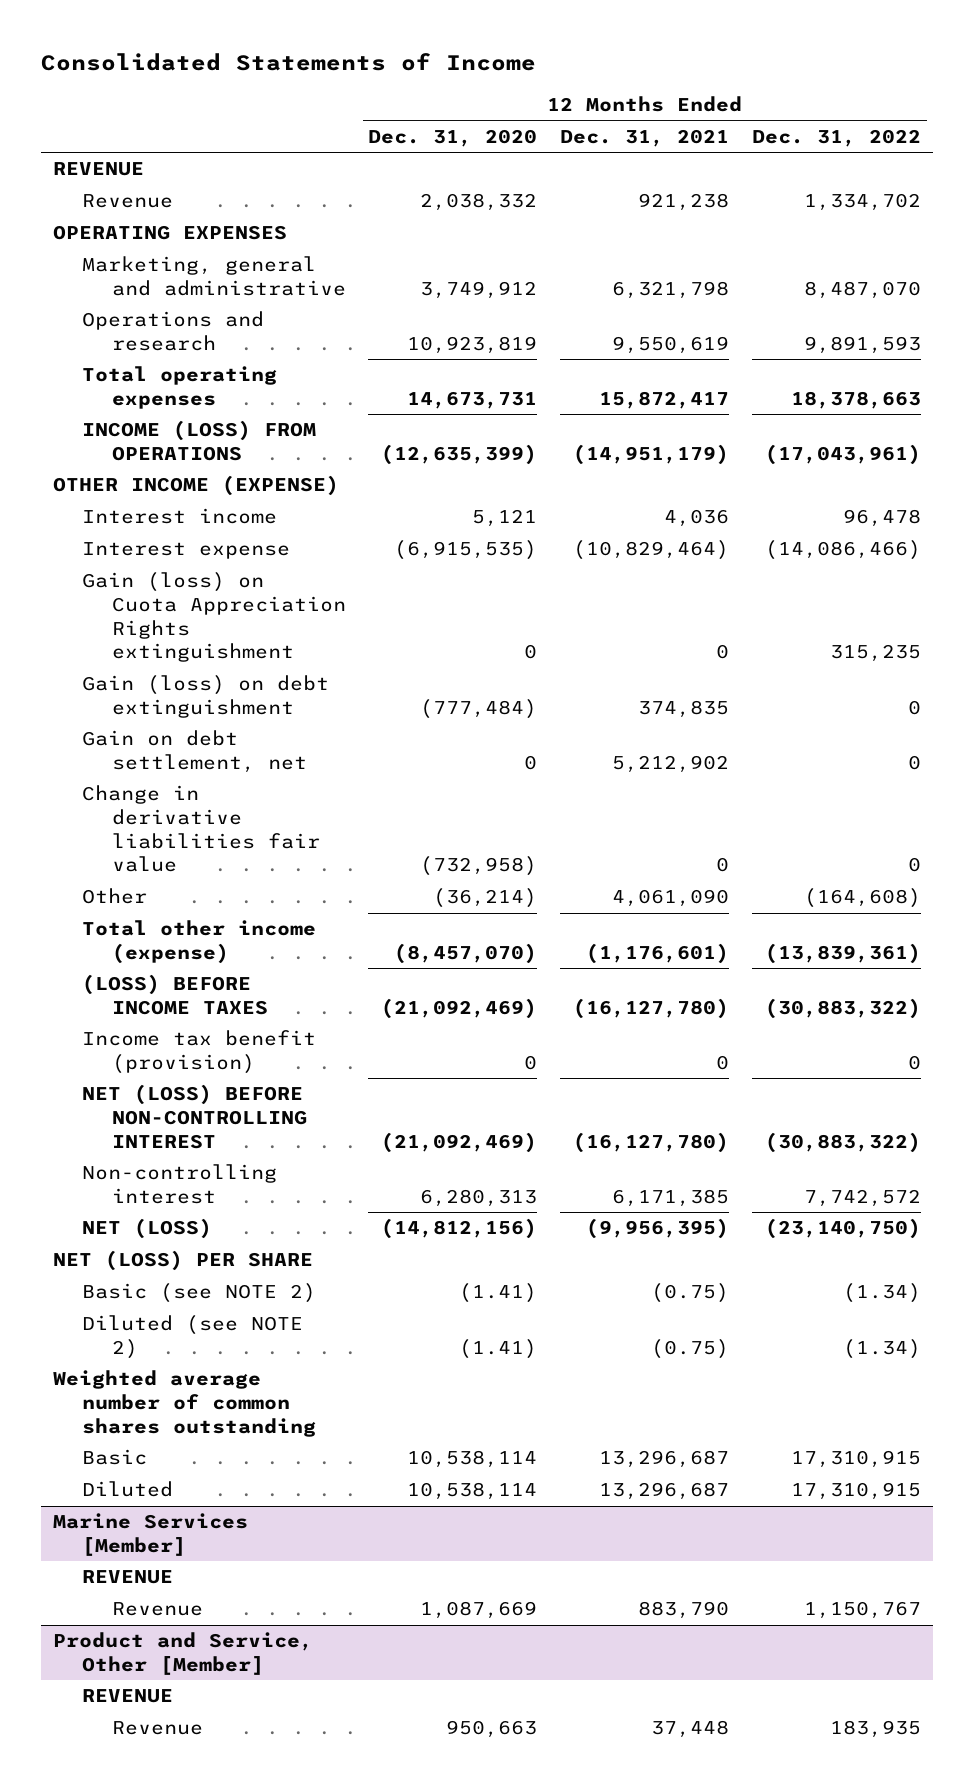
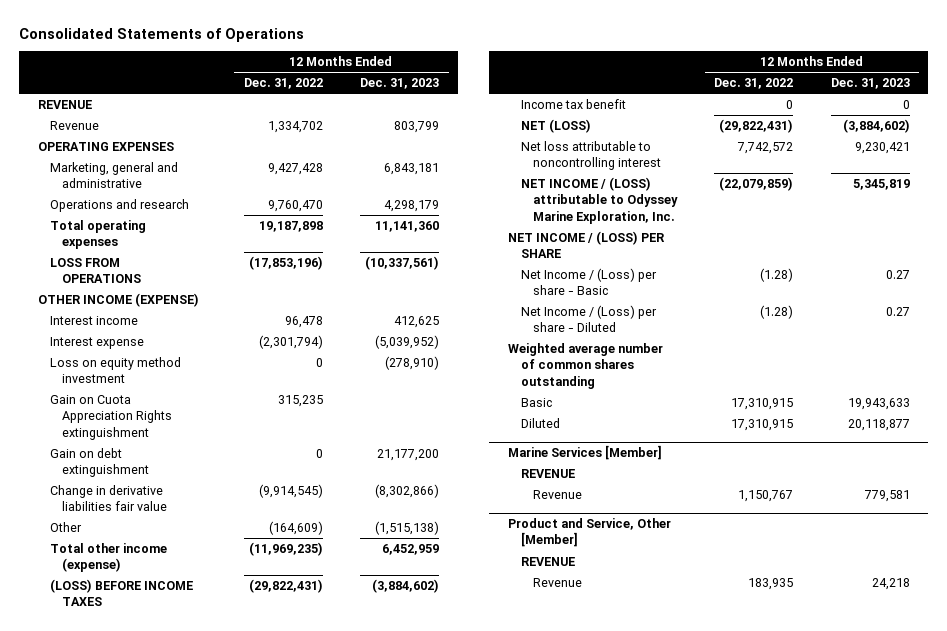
[41,53,537,72] Consolidated Statements of Income -> [18,27,304,42] Consolidated Statements of Operations
[368,128,538,147] Dec. 31, 2020 -> none
[560,128,730,147] Dec. 31, 2021 -> none
none -> [360,78,440,90] Dec. 31, 2023
[804,280,922,299] 8,487,070 -> [267,163,323,176] 9,427,428
[804,335,922,354] 9,891,593 -> [267,200,323,213] 9,760,470
[791,390,922,409] 18,378,663 -> [258,221,323,233] 19,187,898
[82,420,317,461] INCOME (LOSS) FROM OPERATIONS -> [50,258,142,284] LOSS FROM OPERATIONS
[765,443,922,465] (17,043,961) -> [248,256,323,271] (17,853,196)
[82,730,307,773] Gain on debt settlement, net -> none
[82,1283,317,1304] Basic (see NOTE 2) -> none
[82,1315,304,1359] Diluted (see NOTE 2) -> none
[765,540,922,561] (14,086,466) -> [258,335,323,350] (2,301,794)
none -> [50,357,182,384] Loss on equity method investment
[82,572,346,663] Gain (loss) on Cuota Appreciation Rights extinguishment -> [50,395,173,440] Gain on Cuota Appreciation Rights extinguishment
[82,675,330,718] Gain (loss) on debt extinguishment -> [50,448,150,478] Gain on debt extinguishment
[908,857,922,873] 0 -> [258,484,323,499] (9,914,545)
[804,888,922,909] (164,608) -> [268,521,323,536] (164,609)
[765,942,922,964] (13,839,361) -> [248,542,323,557] (11,969,235)
[765,997,922,1019] (30,883,322) -> [248,579,323,594] (29,822,431)
[82,1030,317,1074] Income tax benefit (provision) -> [520,99,626,110] Income tax benefit
[82,1084,307,1149] NET (LOSS) BEFORE NON-CONTROLLING INTEREST -> [520,119,591,134] NET (LOSS)
[765,1131,922,1153] (30,883,322) -> [719,119,794,134] (29,822,431)
[82,1164,278,1204] Non-controlling interest -> [520,141,661,171] Net loss attributable to noncontrolling interest
[82,1218,213,1240] NET (LOSS) -> [520,177,678,224] NET INCOME / (LOSS) attributable to Odyssey Marine Exploration, Inc.
[765,1218,922,1240] (23,140,750) -> [719,177,794,192] (22,079,859)
[52,1250,313,1272] NET (LOSS) PER SHARE -> [508,231,666,259] NET INCOME / (LOSS) PER SHARE
none -> [520,268,657,296] Net Income / (Loss) per share - Basic
none -> [520,305,657,333] Net Income / (Loss) per share - Diluted

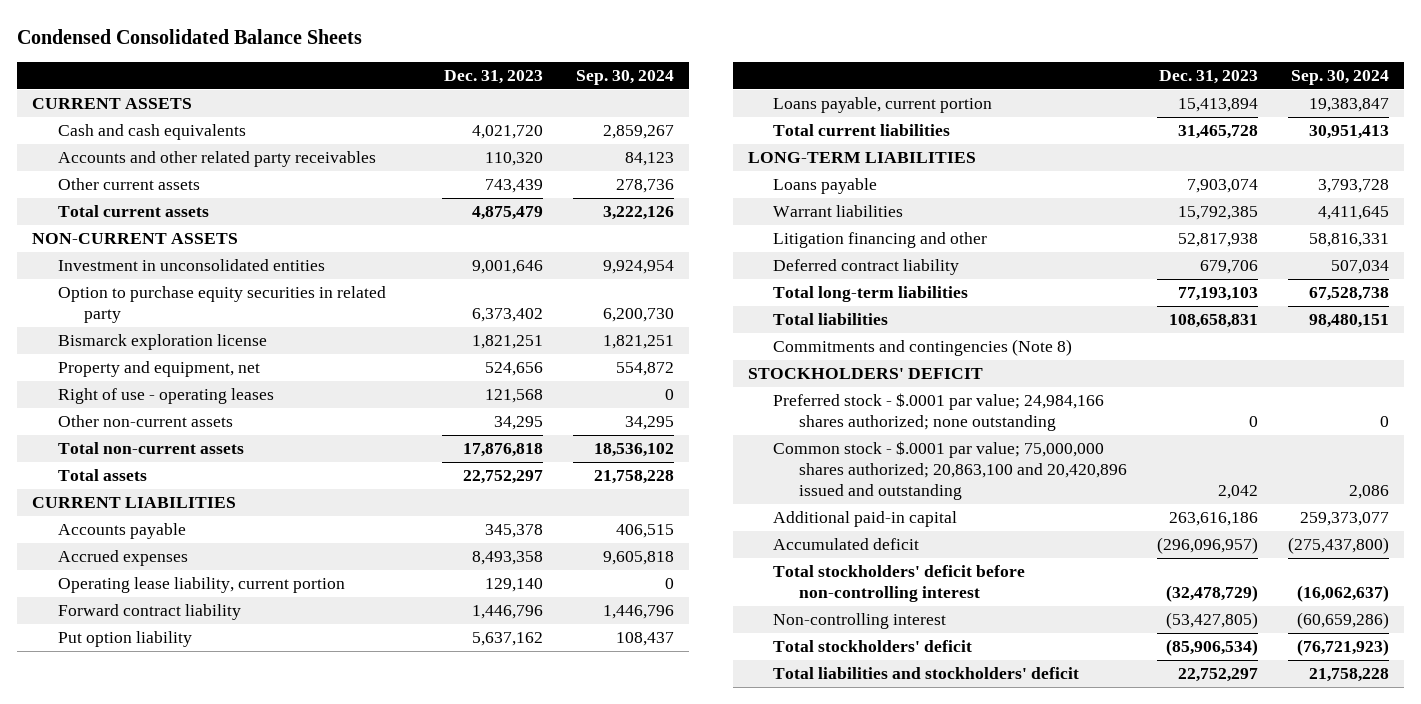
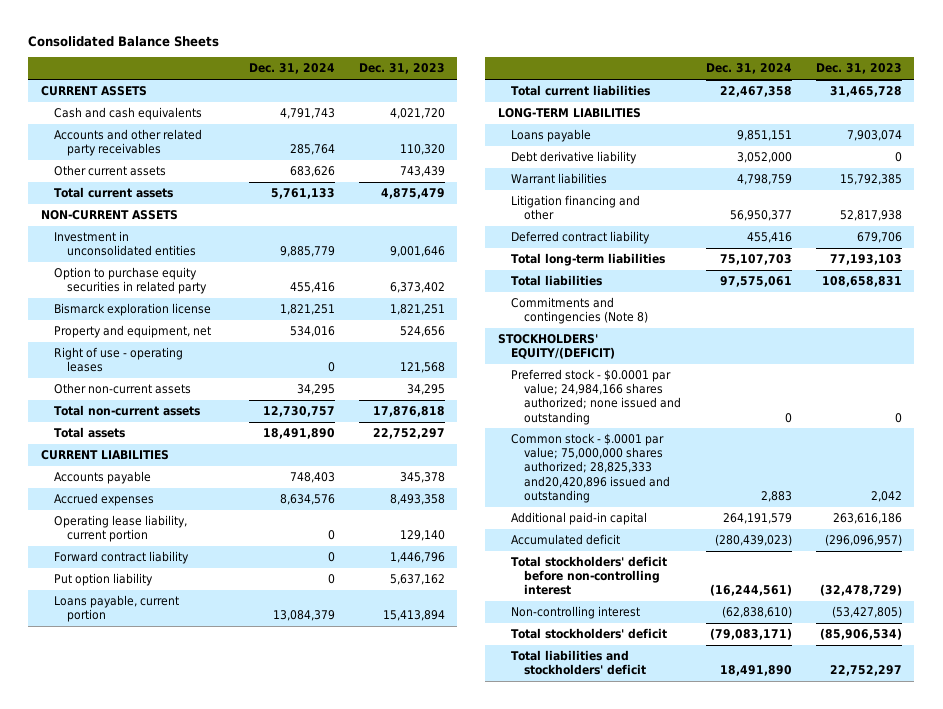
[17,29,363,45] Condensed Consolidated Balance Sheets -> [28,35,220,47] Consolidated Balance Sheets
[575,70,674,86] Sep. 30, 2024 -> none
none -> [248,63,335,75] Dec. 31, 2024
none -> [510,151,637,165] Debt derivative liability
[747,368,983,380] STOCKHOLDERS' DEFICIT -> [497,334,615,360] STOCKHOLDERS' EQUITY/(DEFICIT)
[773,393,1105,432] Preferred stock - $.0001 par value; 24,984,166 shares authorized; none outstanding -> [510,369,682,425] Preferred stock - $0.0001 par value; 24,984,166 shares authorized; none issued and outstanding
[773,441,1127,501] Common stock - $.0001 par value; 75,000,000 shares authorized; 20,863,100 and 20,420,896 issued and outstanding -> [510,433,671,503] Common stock - $.0001 par value; 75,000,000 shares authorized; 28,825,333 and20,420,896 issued and outstanding

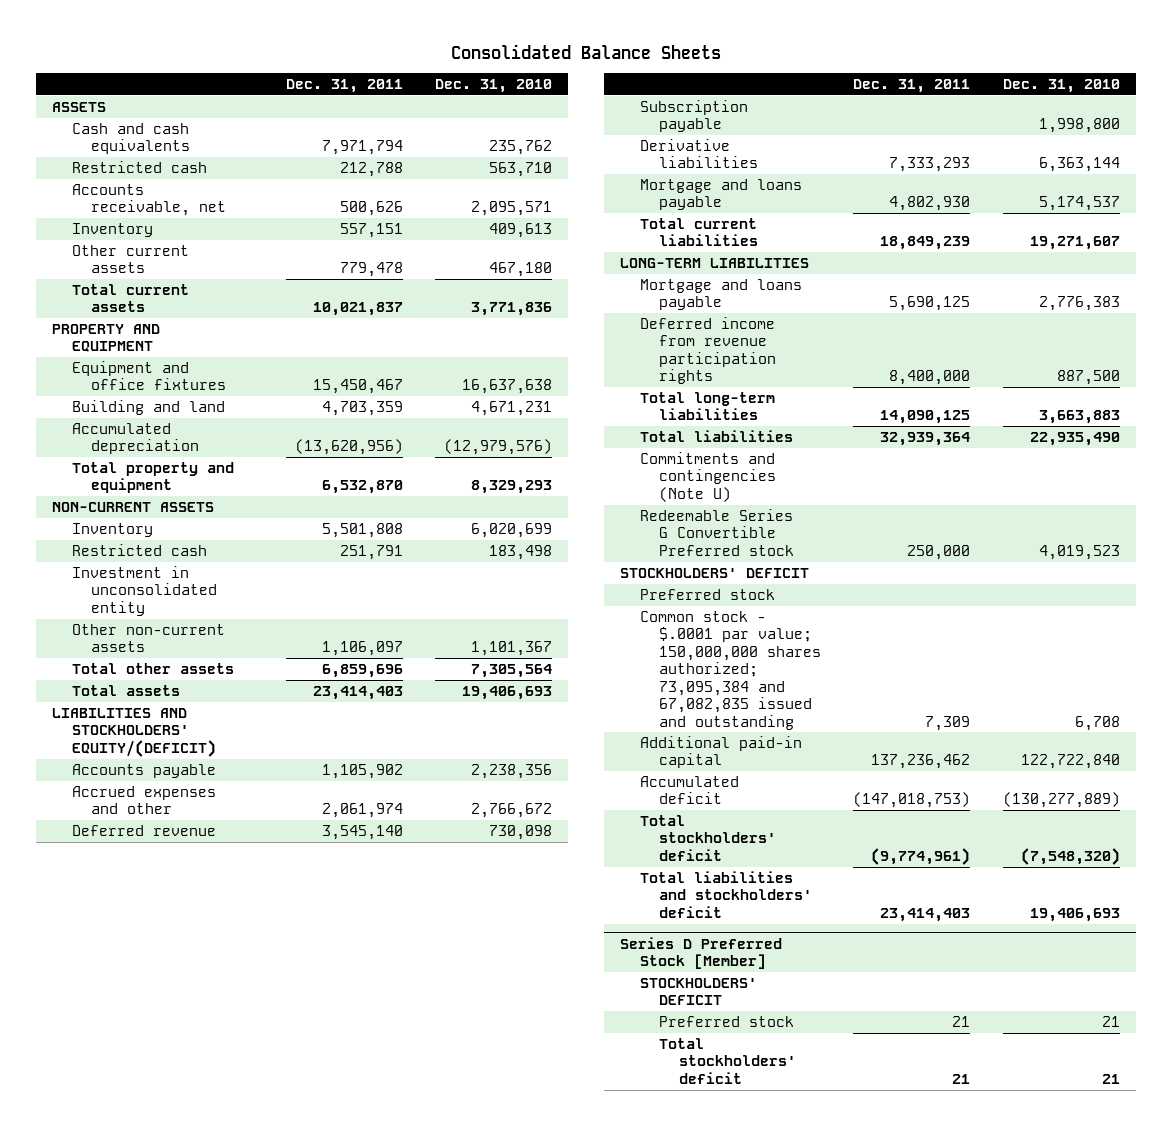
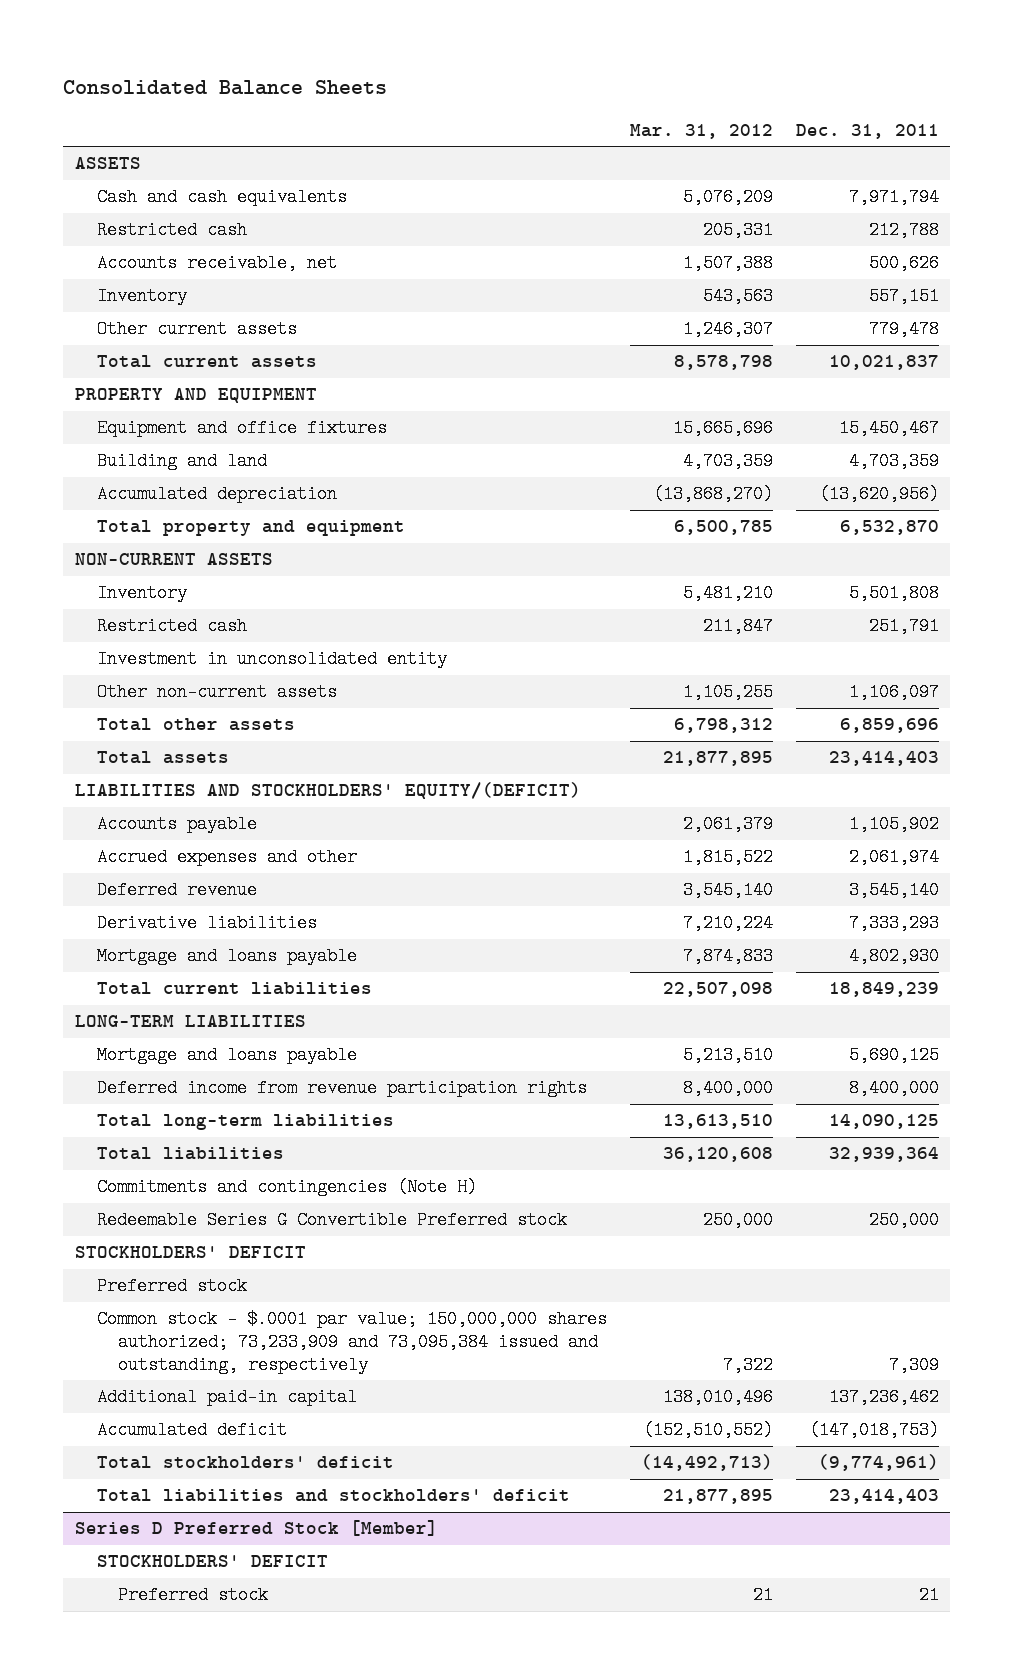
[434,78,552,93] Dec. 31, 2010 -> none
none -> [629,123,773,139] Mar. 31, 2012
[639,99,748,133] Subscription payable -> none
[639,451,777,502] Commitments and contingencies (Note U) -> [96,1178,477,1197] Commitments and contingencies (Note H)
[639,610,822,730] Common stock - $.0001 par value; 150,000,000 shares authorized; 73,095,384 and 67,082,835 issued and outstanding -> [96,1310,607,1374] Common stock - $.0001 par value; 150,000,000 shares authorized; 73,233,909 and 73,095,384 issued and outstanding, respectively
[659,1037,796,1084] Total stockholders' deficit -> none

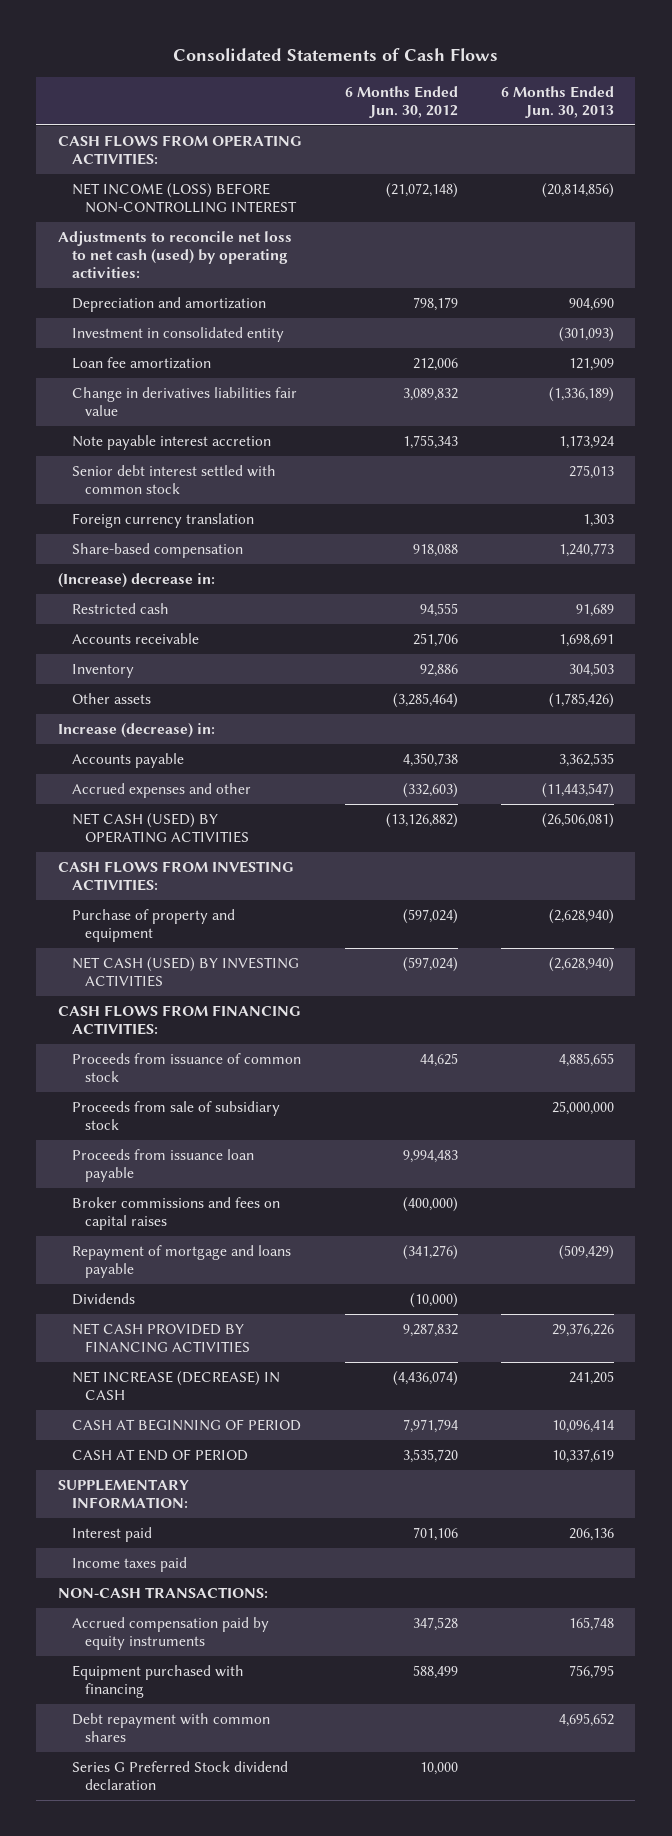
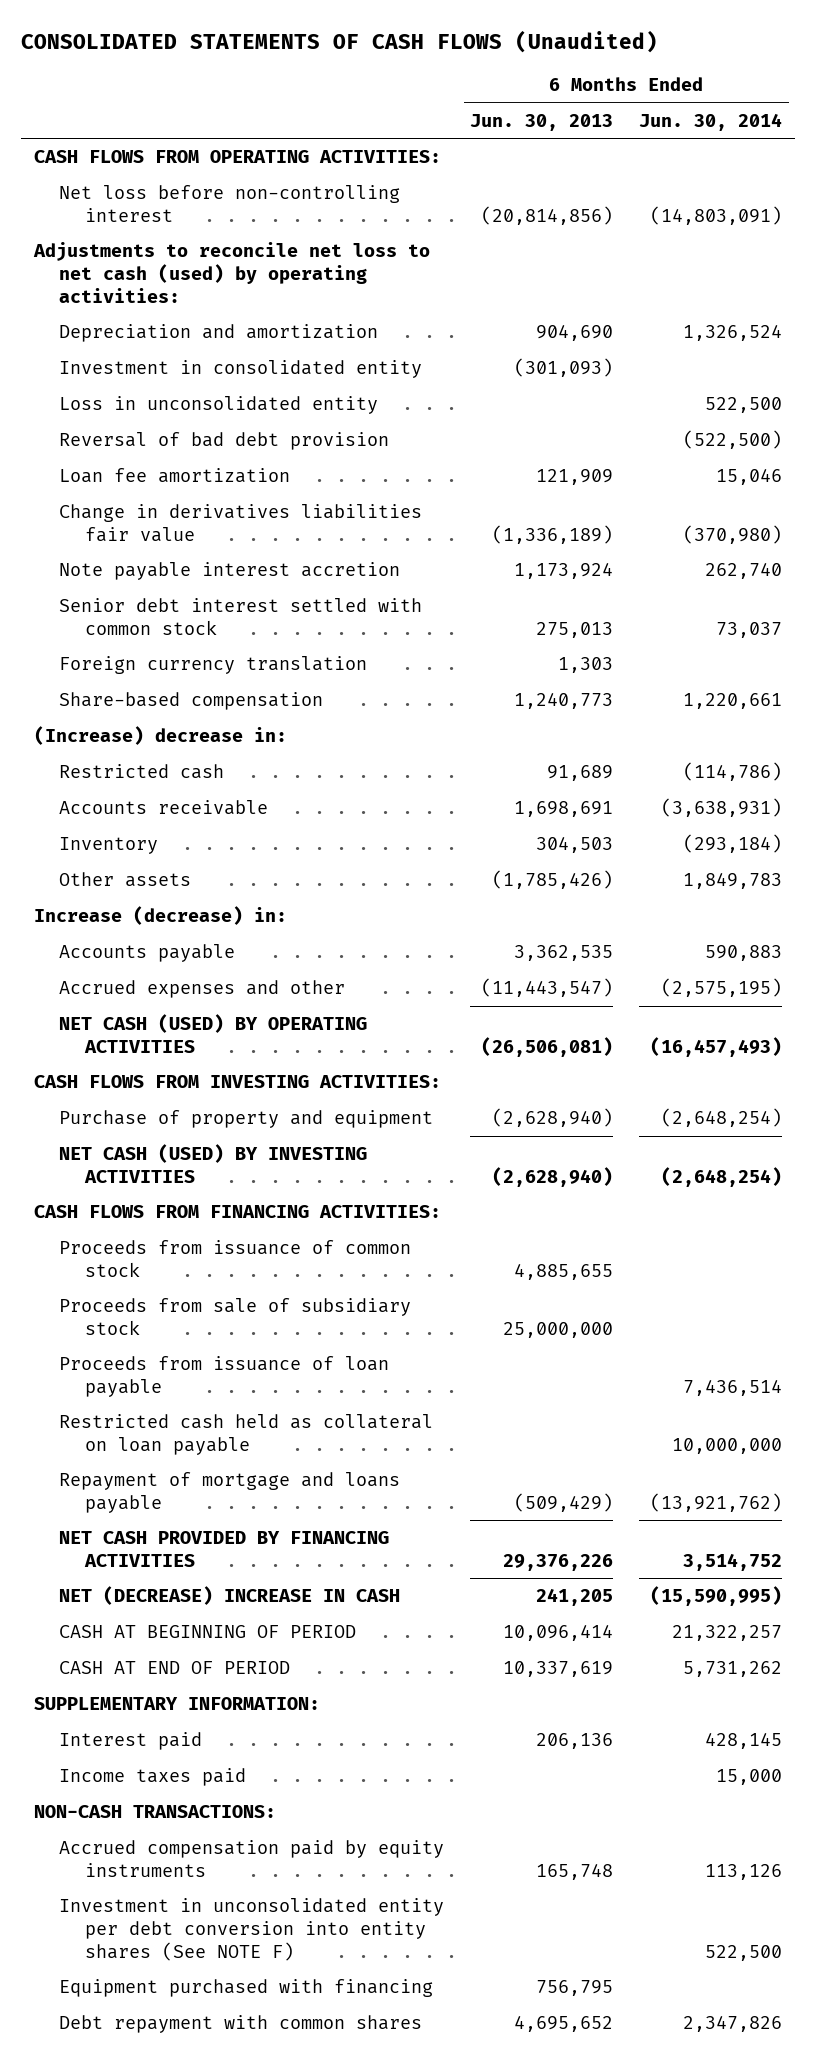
[172,47,498,61] Consolidated Statements of Cash Flows -> [21,30,659,54] CONSOLIDATED STATEMENTS OF CASH FLOWS (Unaudited)
[344,85,458,118] 6 Months Ended Jun. 30, 2012 -> none
none -> [639,112,783,131] Jun. 30, 2014
[71,183,298,214] NET INCOME (LOSS) BEFORE NON-CONTROLLING INTEREST -> [59,185,401,222] Net loss before non-controlling interest
none -> [59,396,379,415] Loss in unconsolidated entity
none -> [59,432,390,451] Reversal of bad debt provision
[71,1197,280,1231] Broker commissions and fees on capital raises -> none
[71,1149,254,1183] Proceeds from issuance loan payable -> [59,1356,390,1397] Proceeds from issuance of loan payable
none -> [59,1414,434,1455] Restricted cash held as collateral on loan payable
[71,1293,135,1306] Dividends -> none
[71,1371,280,1401] NET INCREASE (DECREASE) IN CASH -> [59,1586,401,1606] NET (DECREASE) INCREASE IN CASH
none -> [59,1898,445,1961] Investment in unconsolidated entity per debt conversion into entity shares (See NOTE F)
[71,1761,288,1791] Series G Preferred Stock dividend declaration -> none

